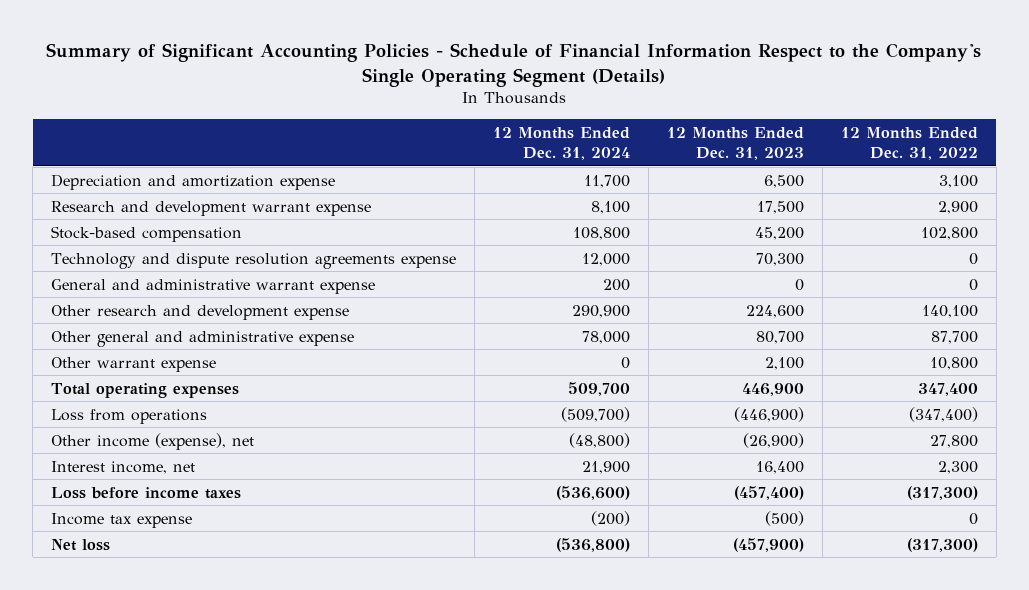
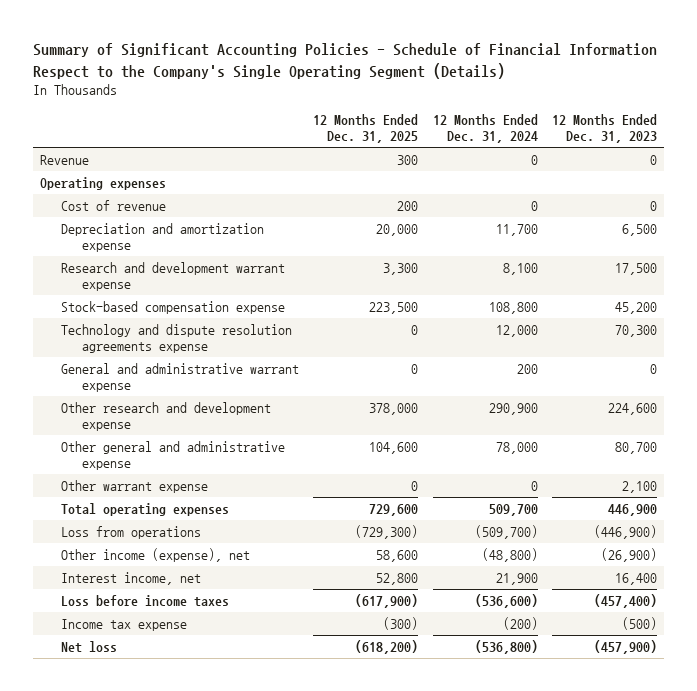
[840,127,978,161] 12 Months Ended Dec. 31, 2022 -> none
none -> [313,113,419,144] 12 Months Ended Dec. 31, 2025
none -> [40,154,90,165] Revenue
none -> [40,176,167,190] Operating expenses
none -> [60,199,166,211] Cost of revenue
[51,225,243,242] Stock-based compensation -> [60,300,285,314] Stock-based compensation expense

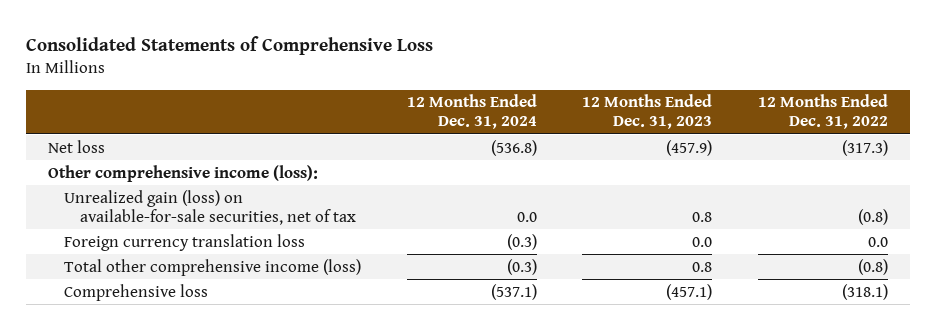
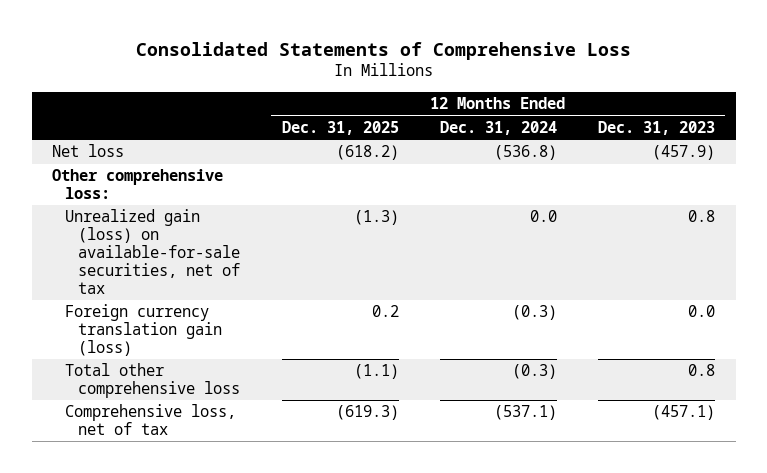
[757,94,888,130] 12 Months Ended Dec. 31, 2022 -> none
none -> [281,120,399,135] Dec. 31, 2025
[48,164,319,182] Other comprehensive income (loss): -> [52,169,224,200] Other comprehensive loss:
[64,233,306,251] Foreign currency translation loss -> [65,304,223,357] Foreign currency translation gain (loss)
[64,258,362,276] Total other comprehensive income (loss) -> [65,363,241,399] Total other comprehensive loss
[64,283,209,301] Comprehensive loss -> [65,404,237,436] Comprehensive loss, net of tax

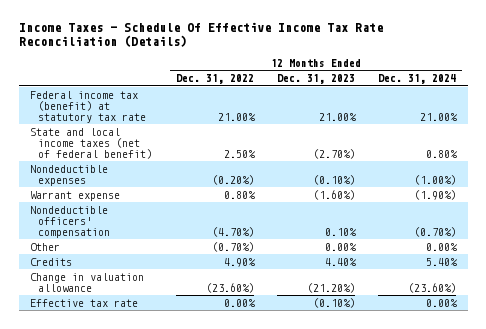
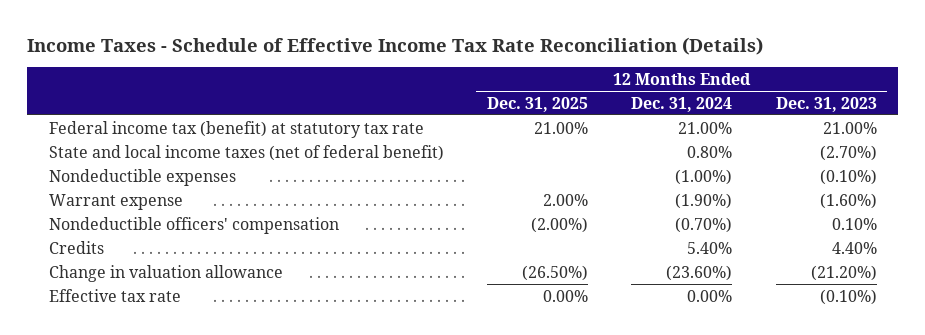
[18,22,383,48] Income Taxes - Schedule Of Effective Income Tax Rate Reconciliation (Details) -> [26,36,763,55] Income Taxes - Schedule of Effective Income Tax Rate Reconciliation (Details)
[175,74,254,85] Dec. 31, 2022 -> none
none -> [486,96,588,112] Dec. 31, 2025
[30,242,61,251] Other -> none

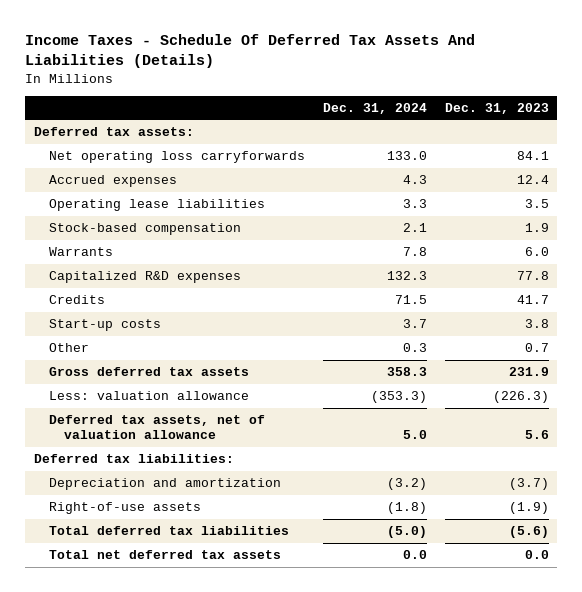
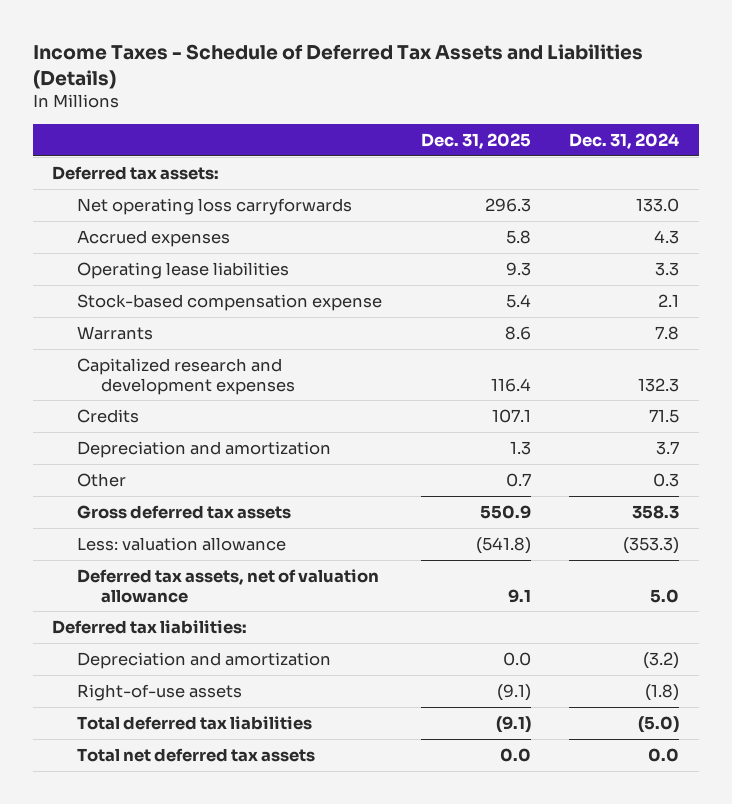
[24,34,475,69] Income Taxes - Schedule Of Deferred Tax Assets And Liabilities (Details) -> [32,43,643,89] Income Taxes - Schedule of Deferred Tax Assets and Liabilities (Details)
[444,102,549,114] Dec. 31, 2023 -> none
none -> [420,132,531,149] Dec. 31, 2025
[49,223,242,236] Stock-based compensation -> [76,294,382,312] Stock-based compensation expense
[49,271,242,284] Capitalized R&D expenses -> [76,358,296,395] Capitalized research and development expenses
[49,319,162,332] Start-up costs -> none
none -> [76,441,331,459] Depreciation and amortization

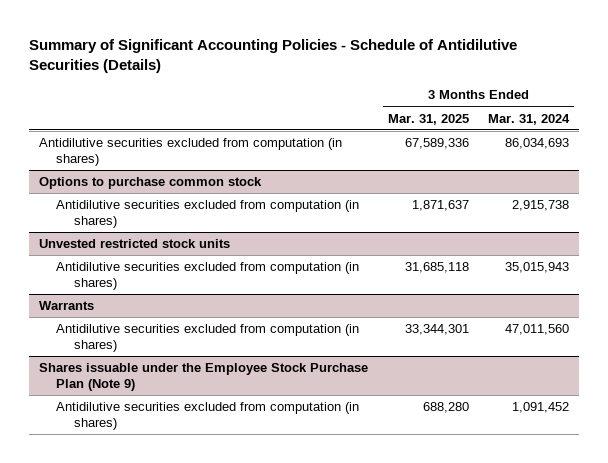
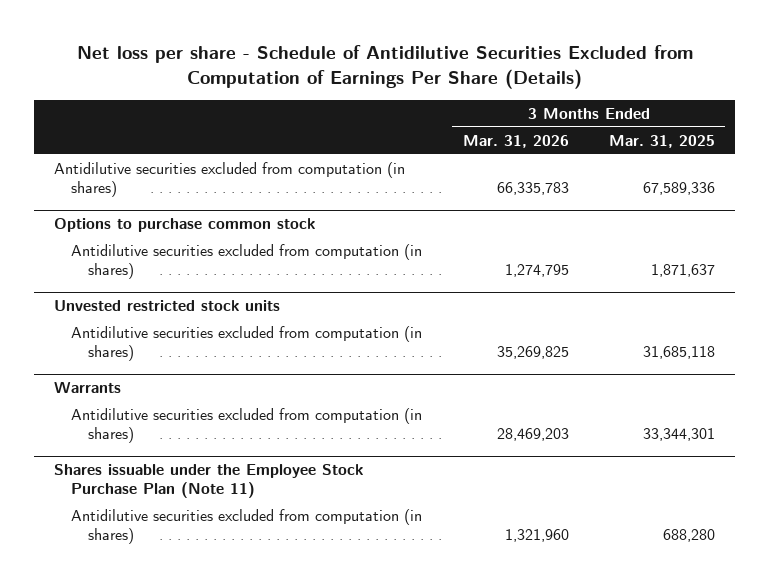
[29,38,518,73] Summary of Significant Accounting Policies - Schedule of Antidilutive Securities (Details) -> [76,45,693,90] Net loss per share - Schedule of Antidilutive Securities Excluded from Computation of Earnings Per Share (Details)
[488,113,571,125] Mar. 31, 2024 -> none
none -> [462,134,569,148] Mar. 31, 2026
[39,363,369,391] Shares issuable under the Employee Stock Purchase Plan (Note 9) -> [54,464,364,499] Shares issuable under the Employee Stock Purchase Plan (Note 11)

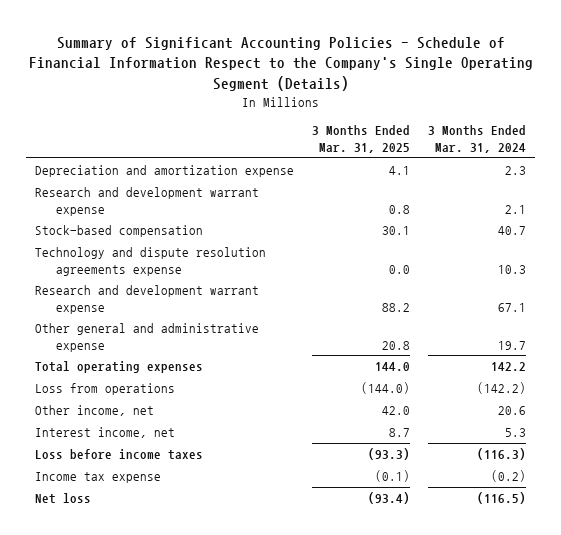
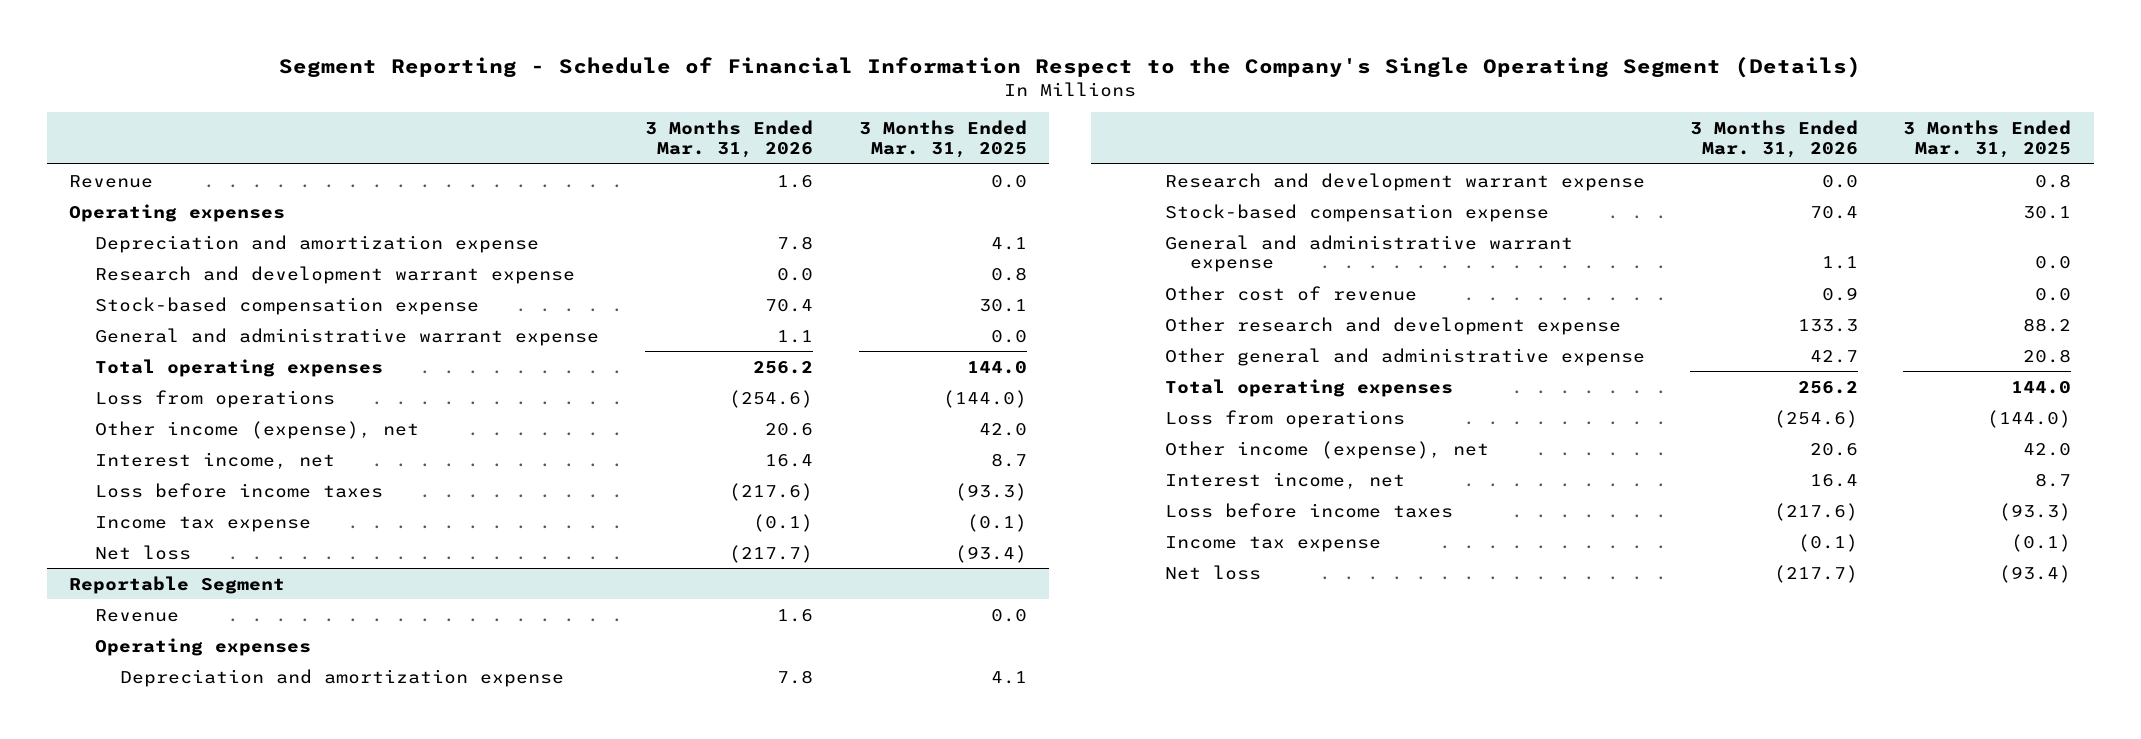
[28,36,533,91] Summary of Significant Accounting Policies - Schedule of Financial Information Respect to the Company's Single Operating Segment (Details) -> [279,56,1862,78] Segment Reporting - Schedule of Financial Information Respect to the Company's Single Operating Segment (Details)
[428,125,527,153] 3 Months Ended Mar. 31, 2024 -> none
none -> [645,119,814,158] 3 Months Ended Mar. 31, 2026
none -> [69,174,154,188] Revenue
none -> [69,203,286,222] Operating expenses
[35,247,267,276] Technology and dispute resolution agreements expense -> none
[35,225,204,238] Stock-based compensation -> [94,296,479,315] Stock-based compensation expense
none -> [94,327,599,346] General and administrative warrant expense
none -> [94,358,383,377] Total operating expenses
none -> [94,389,335,408] Loss from operations
none -> [94,420,419,439] Other income (expense), net
none -> [94,451,335,469] Interest income, net
none -> [94,482,383,498] Loss before income taxes
none -> [94,515,311,532] Income tax expense
none -> [94,544,191,560] Net loss
none -> [69,575,286,594] Reportable Segment
none -> [94,608,179,622] Revenue
none -> [94,637,311,656] Operating expenses
none -> [120,668,565,687] Depreciation and amortization expense
[382,302,411,312] 88.2 -> [2035,173,2072,188] 0.8
none -> [1164,203,1549,222] Stock-based compensation expense
none -> [1164,234,1573,273] General and administrative warrant expense
none -> [1164,285,1417,301] Other cost of revenue
none -> [1164,316,1621,335] Other research and development expense
[35,405,155,417] Other income, net -> [1164,440,1489,459] Other income (expense), net

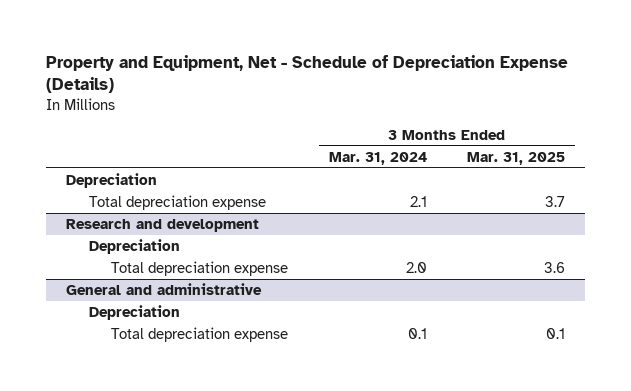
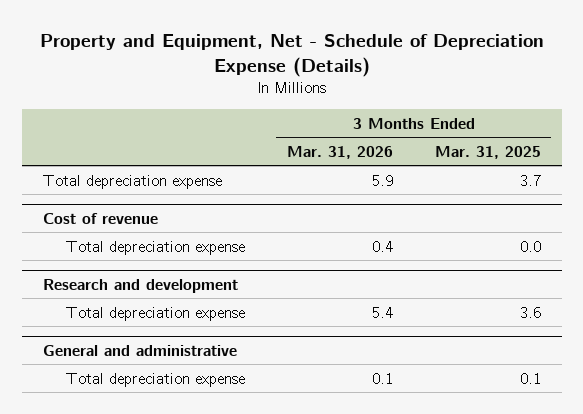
[328,151,427,165] Mar. 31, 2024 -> none
none -> [286,145,393,159] Mar. 31, 2026
[66,172,158,188] Depreciation -> none
none -> [42,212,158,224] Cost of revenue
none -> [65,240,245,255] Total depreciation expense
[88,238,180,254] Depreciation -> none
[88,304,180,320] Depreciation -> none

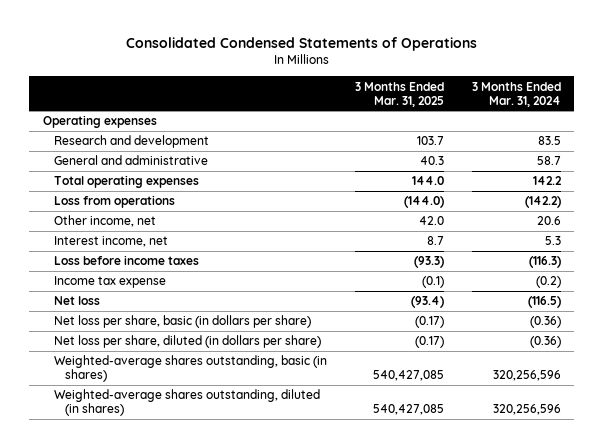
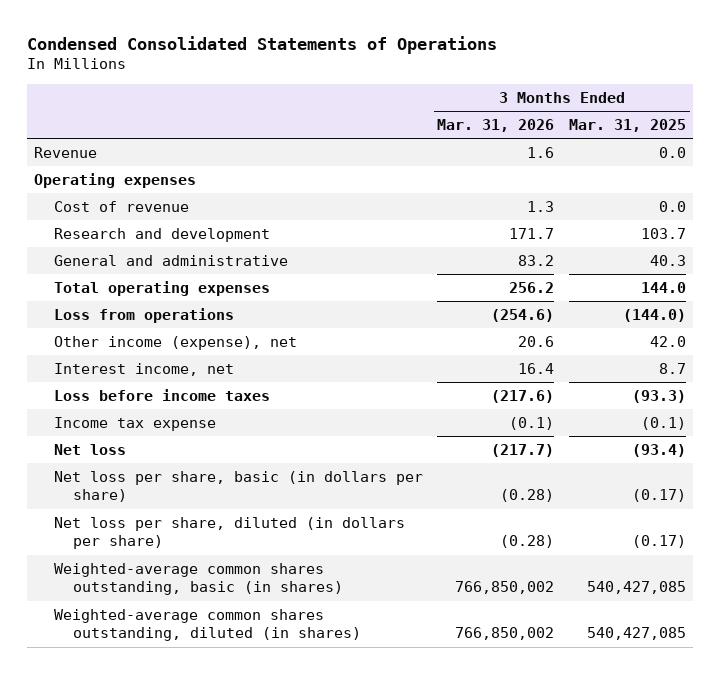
[125,37,477,52] Consolidated Condensed Statements of Operations -> [27,35,498,54] Condensed Consolidated Statements of Operations
[471,81,561,107] 3 Months Ended Mar. 31, 2024 -> none
none -> [437,118,555,132] Mar. 31, 2026
none -> [34,146,98,158] Revenue
none -> [53,200,189,212] Cost of revenue
[54,215,157,228] Other income, net -> [53,335,297,350] Other income (expense), net
[54,355,328,383] Weighted-average shares outstanding, basic (in shares) -> [53,562,343,596] Weighted-average common shares outstanding, basic (in shares)
[54,389,321,417] Weighted-average shares outstanding, diluted (in shares) -> [53,608,361,642] Weighted-average common shares outstanding, diluted (in shares)

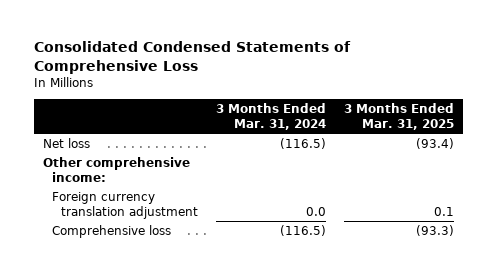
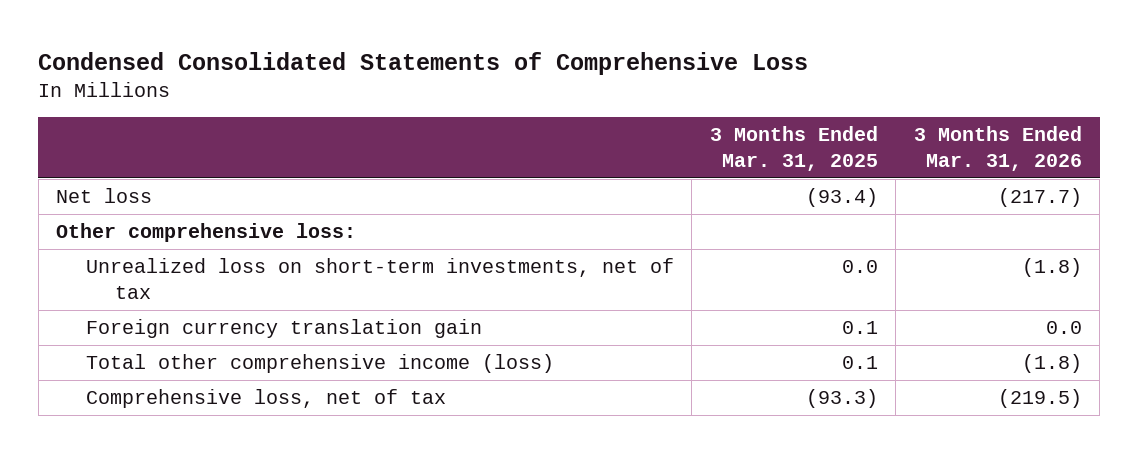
[33,41,351,74] Consolidated Condensed Statements of Comprehensive Loss -> [38,51,809,75] Condensed Consolidated Statements of Comprehensive Loss
[215,102,326,131] 3 Months Ended Mar. 31, 2024 -> none
none -> [913,126,1082,172] 3 Months Ended Mar. 31, 2026
[42,156,190,183] Other comprehensive income: -> [56,223,357,243] Other comprehensive loss:
none -> [85,258,674,299] Unrealized loss on short-term investments, net of tax
[51,191,198,220] Foreign currency translation adjustment -> [85,319,482,339] Foreign currency translation gain
none -> [85,354,554,374] Total other comprehensive income (loss)
[51,224,171,238] Comprehensive loss -> [85,389,446,409] Comprehensive loss, net of tax

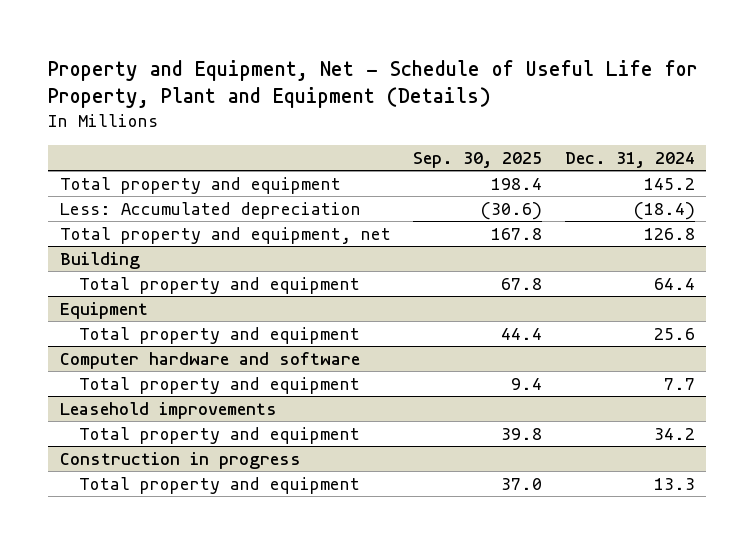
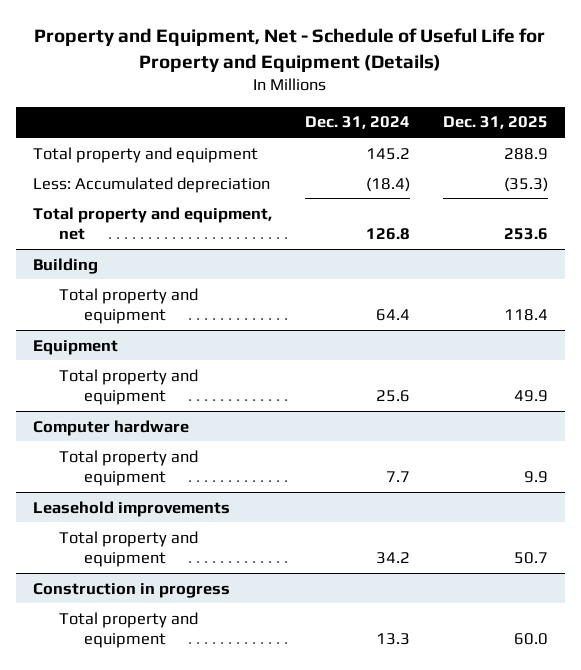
[48,59,699,109] Property and Equipment, Net - Schedule of Useful Life for Property, Plant and Equipment (Details) -> [34,27,546,72] Property and Equipment, Net - Schedule of Useful Life for Property and Equipment (Details)
[413,151,543,168] Sep. 30, 2025 -> none
none -> [443,116,549,130] Dec. 31, 2025
[59,351,360,369] Computer hardware and software -> [32,419,189,436] Computer hardware

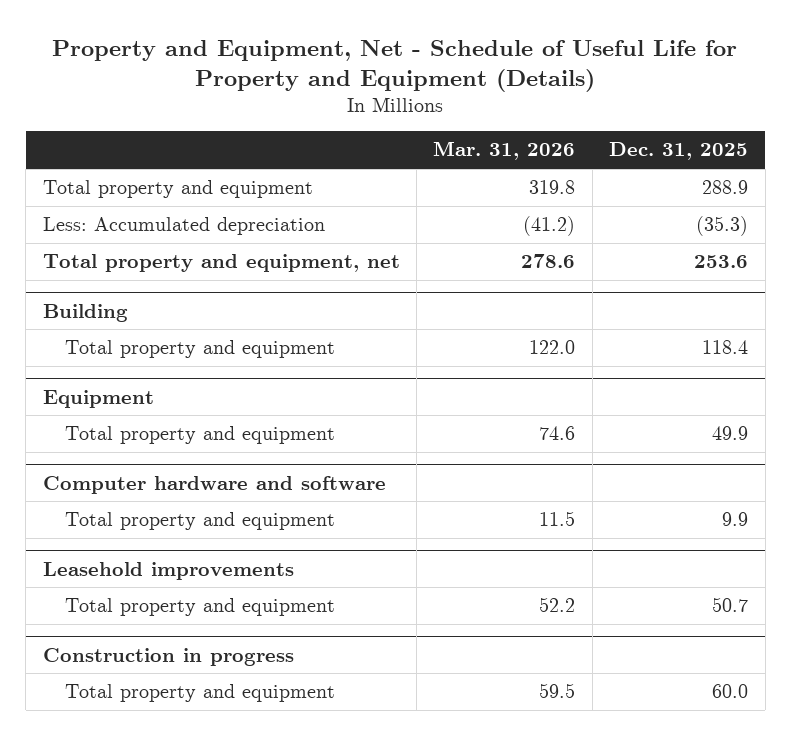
[304,116,410,130] Dec. 31, 2024 -> none
none -> [433,141,576,161] Mar. 31, 2026
[32,419,189,436] Computer hardware -> [42,475,386,494] Computer hardware and software

